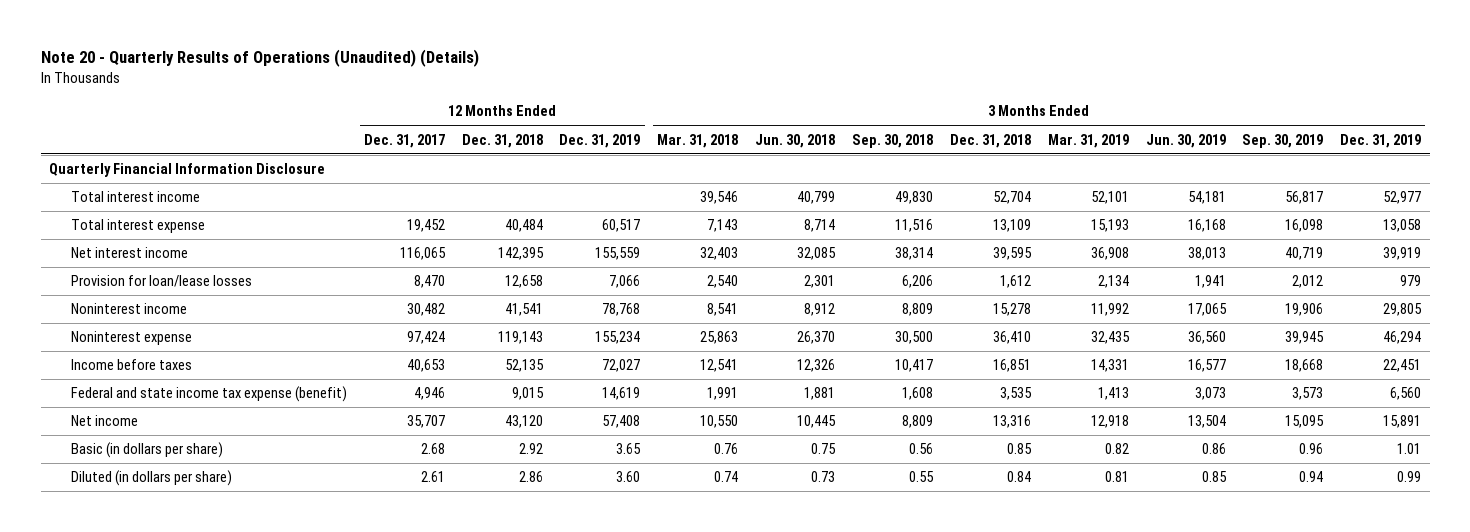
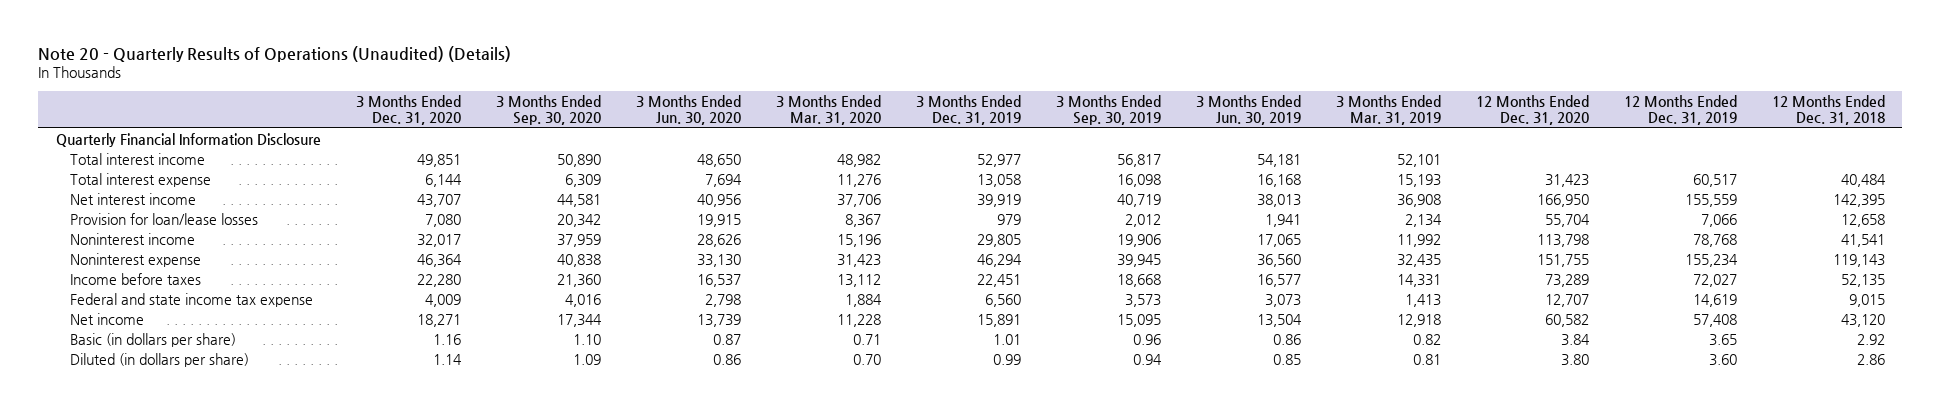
[363,133,445,148] Dec. 31, 2017 -> none
[657,133,739,148] Mar. 31, 2018 -> none
[755,133,836,148] Jun. 30, 2018 -> none
[851,133,933,148] Sep. 30, 2018 -> none
[949,133,1031,148] Dec. 31, 2018 -> none
none -> [355,94,461,126] 3 Months Ended Dec. 31, 2020
none -> [495,94,601,126] 3 Months Ended Sep. 30, 2020
none -> [635,94,741,126] 3 Months Ended Jun. 30, 2020
none -> [775,94,881,126] 3 Months Ended Mar. 31, 2020
none -> [1475,94,1589,126] 12 Months Ended Dec. 31, 2020
[70,386,347,403] Federal and state income tax expense (benefit) -> [70,292,314,307] Federal and state income tax expense

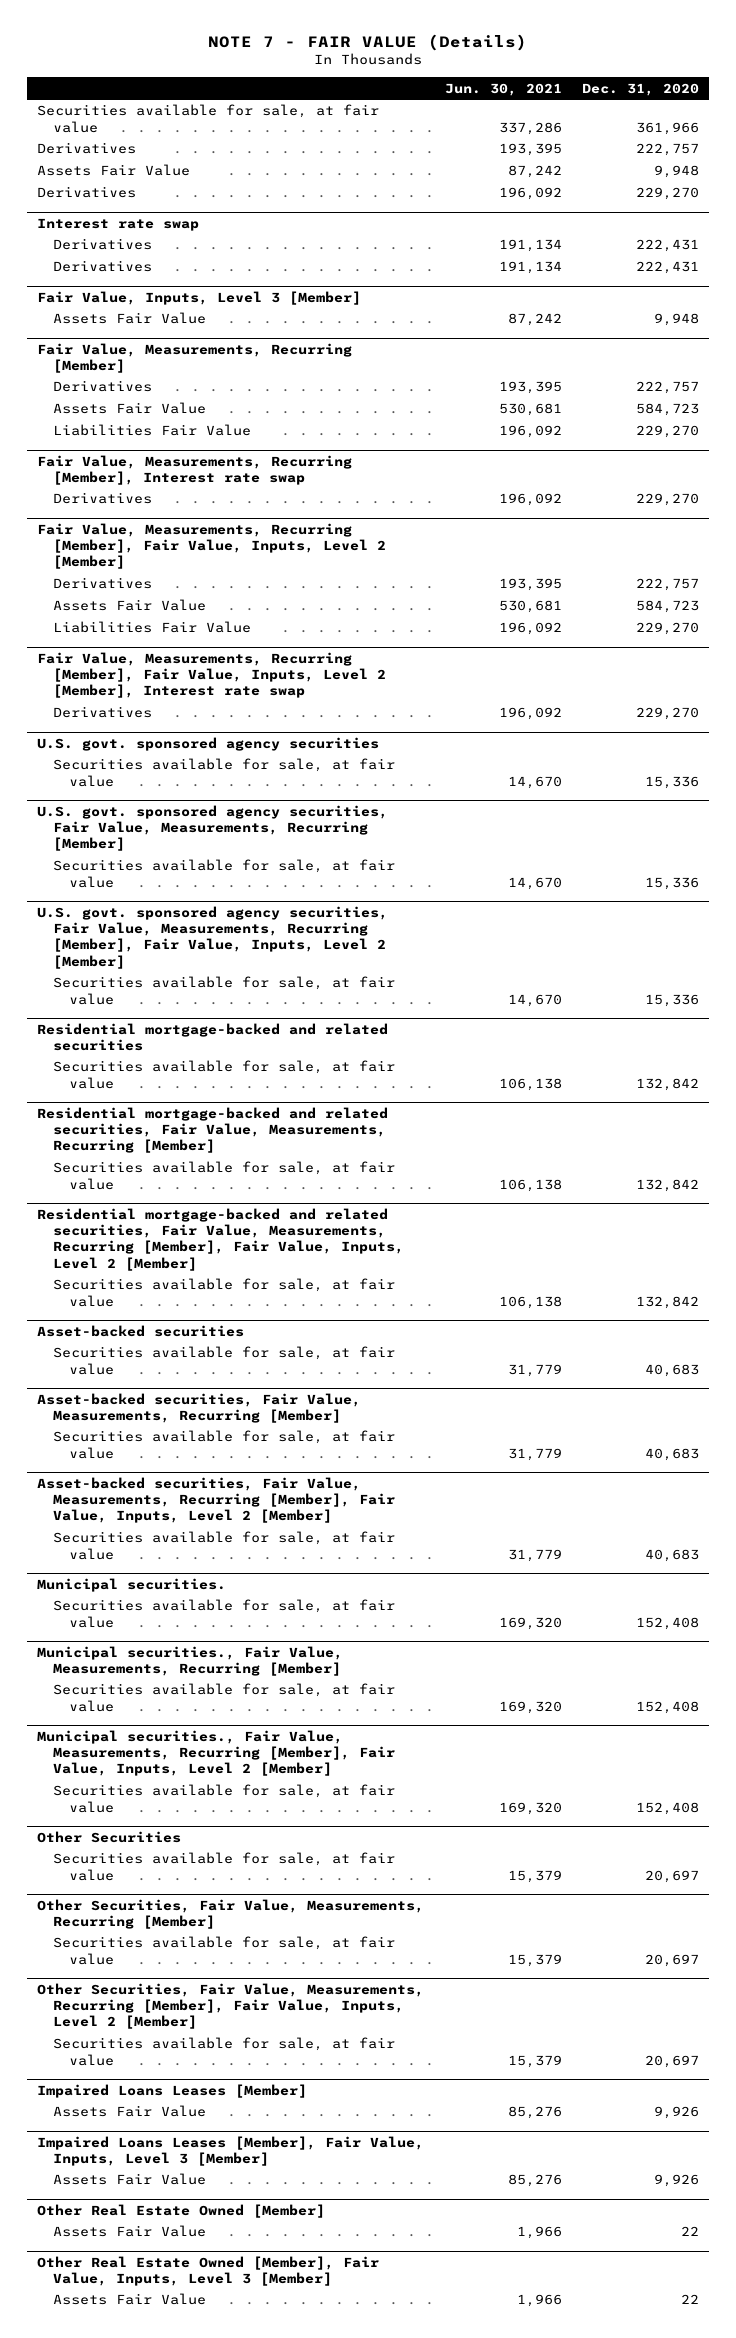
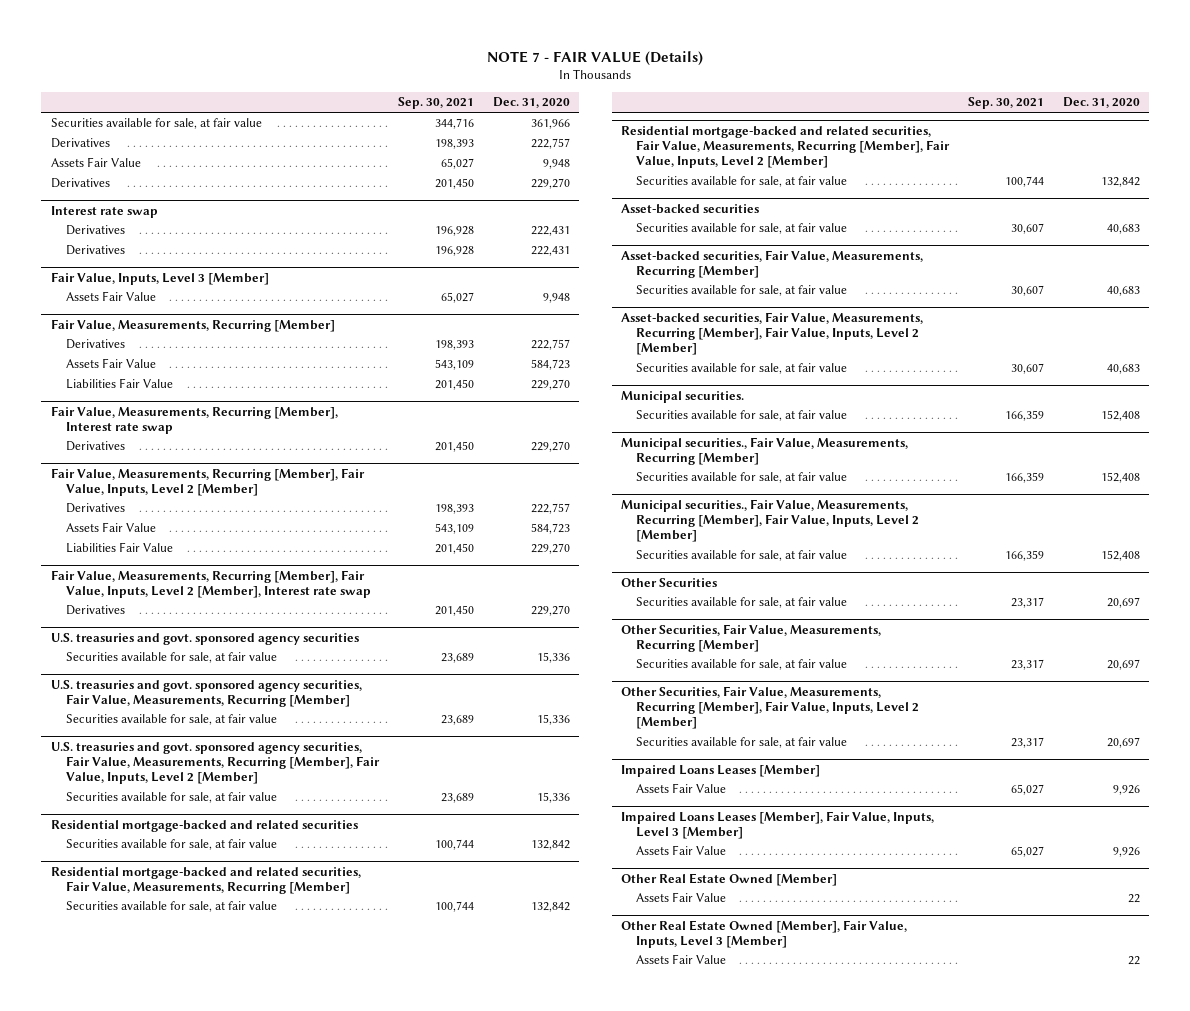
[444,82,562,96] Jun. 30, 2021 -> none
none -> [397,97,474,110] Sep. 30, 2021
[37,736,380,751] U.S. govt. sponsored agency securities -> [50,632,359,645] U.S. treasuries and govt. sponsored agency securities
[37,804,389,852] U.S. govt. sponsored agency securities, Fair Value, Measurements, Recurring [Member] -> [50,679,362,707] U.S. treasuries and govt. sponsored agency securities, Fair Value, Measurements, Recurring [Member]
[37,905,389,969] U.S. govt. sponsored agency securities, Fair Value, Measurements, Recurring [Member], Fair Value, Inputs, Level 2 [Member] -> [50,741,380,784] U.S. treasuries and govt. sponsored agency securities, Fair Value, Measurements, Recurring [Member], Fair Value, Inputs, Level 2 [Member]

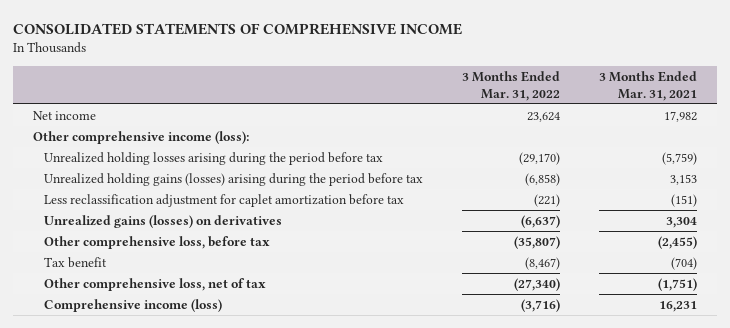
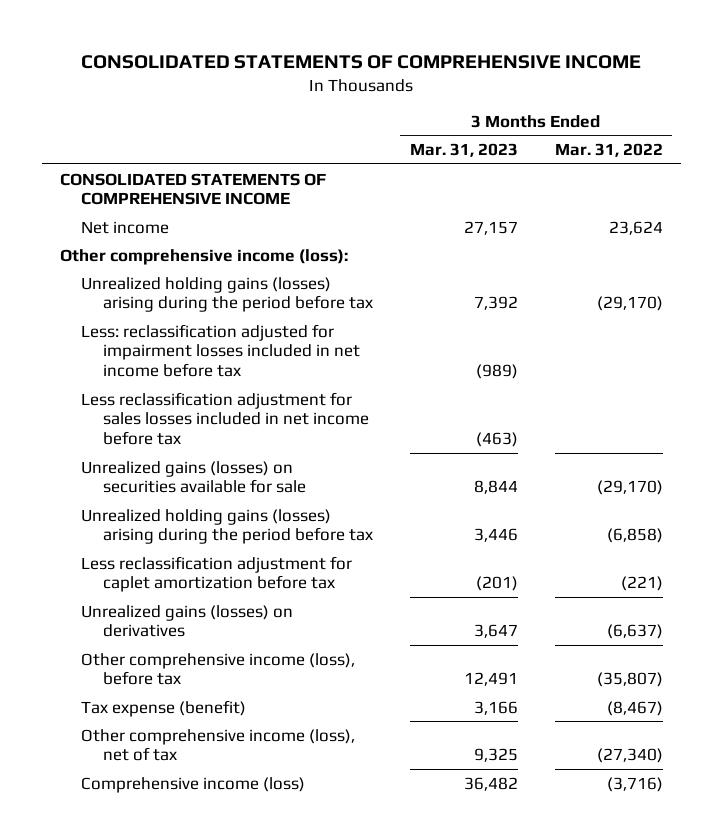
[599,71,698,101] 3 Months Ended Mar. 31, 2021 -> none
none -> [409,143,518,158] Mar. 31, 2023
none -> [60,172,327,206] CONSOLIDATED STATEMENTS OF COMPREHENSIVE INCOME
[43,152,383,166] Unrealized holding losses arising during the period before tax -> [81,276,373,313] Unrealized holding gains (losses) arising during the period before tax
none -> [81,323,360,378] Less: reclassification adjusted for impairment losses included in net income before tax
none -> [81,391,369,446] Less reclassification adjustment for sales losses included in net income before tax
none -> [81,460,306,494] Unrealized gains (losses) on securities available for sale
[43,236,270,250] Other comprehensive loss, before tax -> [81,652,356,686] Other comprehensive income (loss), before tax
[43,257,107,269] Tax benefit -> [81,699,247,717] Tax expense (benefit)
[43,278,266,292] Other comprehensive loss, net of tax -> [81,728,356,762] Other comprehensive income (loss), net of tax

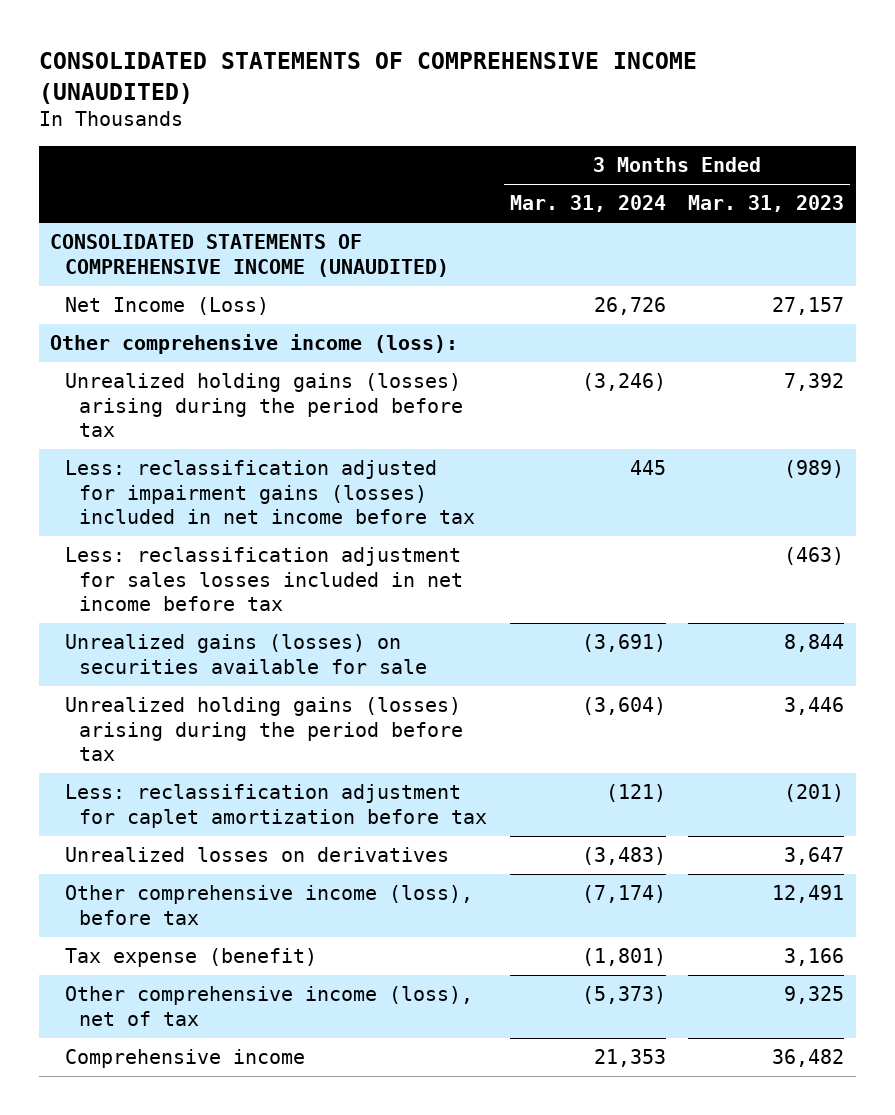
[81,55,642,70] CONSOLIDATED STATEMENTS OF COMPREHENSIVE INCOME -> [38,52,697,104] CONSOLIDATED STATEMENTS OF COMPREHENSIVE INCOME (UNAUDITED)
[554,143,663,158] Mar. 31, 2022 -> none
none -> [509,195,666,213] Mar. 31, 2024
[60,172,327,206] CONSOLIDATED STATEMENTS OF COMPREHENSIVE INCOME -> [50,234,449,277] CONSOLIDATED STATEMENTS OF COMPREHENSIVE INCOME (UNAUDITED)
[81,220,170,234] Net income -> [64,297,269,316] Net Income (Loss)
[81,323,360,378] Less: reclassification adjusted for impairment losses included in net income before tax -> [64,460,476,525] Less: reclassification adjusted for impairment gains (losses) included in net income before tax
[81,391,369,446] Less reclassification adjustment for sales losses included in net income before tax -> [64,547,464,612] Less: reclassification adjustment for sales losses included in net income before tax
[81,555,353,593] Less reclassification adjustment for caplet amortization before tax -> [64,784,488,828] Less: reclassification adjustment for caplet amortization before tax
[81,604,294,638] Unrealized gains (losses) on derivatives -> [64,847,449,863] Unrealized losses on derivatives
[81,776,306,793] Comprehensive income (loss) -> [64,1049,305,1069] Comprehensive income

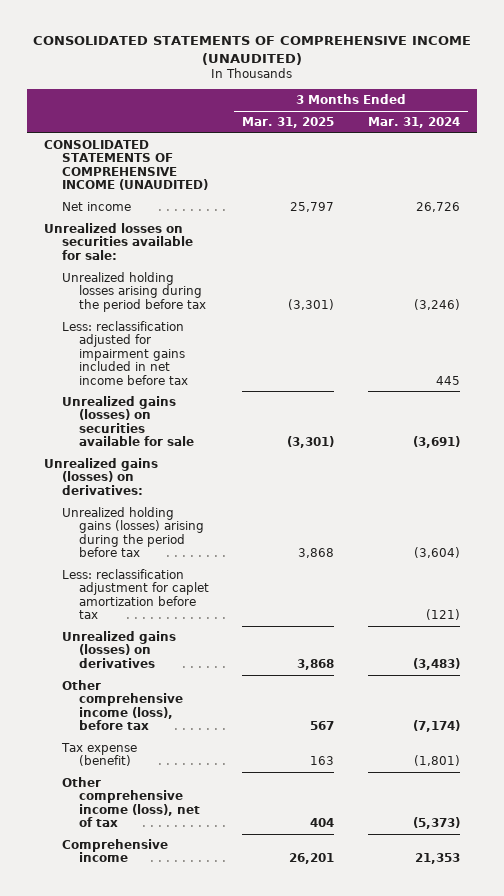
[688,195,845,213] Mar. 31, 2023 -> none
none -> [242,117,335,129] Mar. 31, 2025
[50,334,459,355] Other comprehensive income (loss): -> none
[64,547,464,612] Less: reclassification adjustment for sales losses included in net income before tax -> none
[64,297,269,316] Net Income (Loss) -> [61,202,131,212] Net income
none -> [44,223,193,260] Unrealized losses on securities available for sale:
[64,373,464,438] Unrealized holding gains (losses) arising during the period before tax -> [61,272,206,312] Unrealized holding losses arising during the period before tax
[64,460,476,525] Less: reclassification adjusted for impairment gains (losses) included in net income before tax -> [61,321,188,385] Less: reclassification adjusted for impairment gains included in net income before tax
none -> [44,458,159,495] Unrealized gains (losses) on derivatives:
[64,847,449,863] Unrealized losses on derivatives -> [61,631,176,668] Unrealized gains (losses) on derivatives

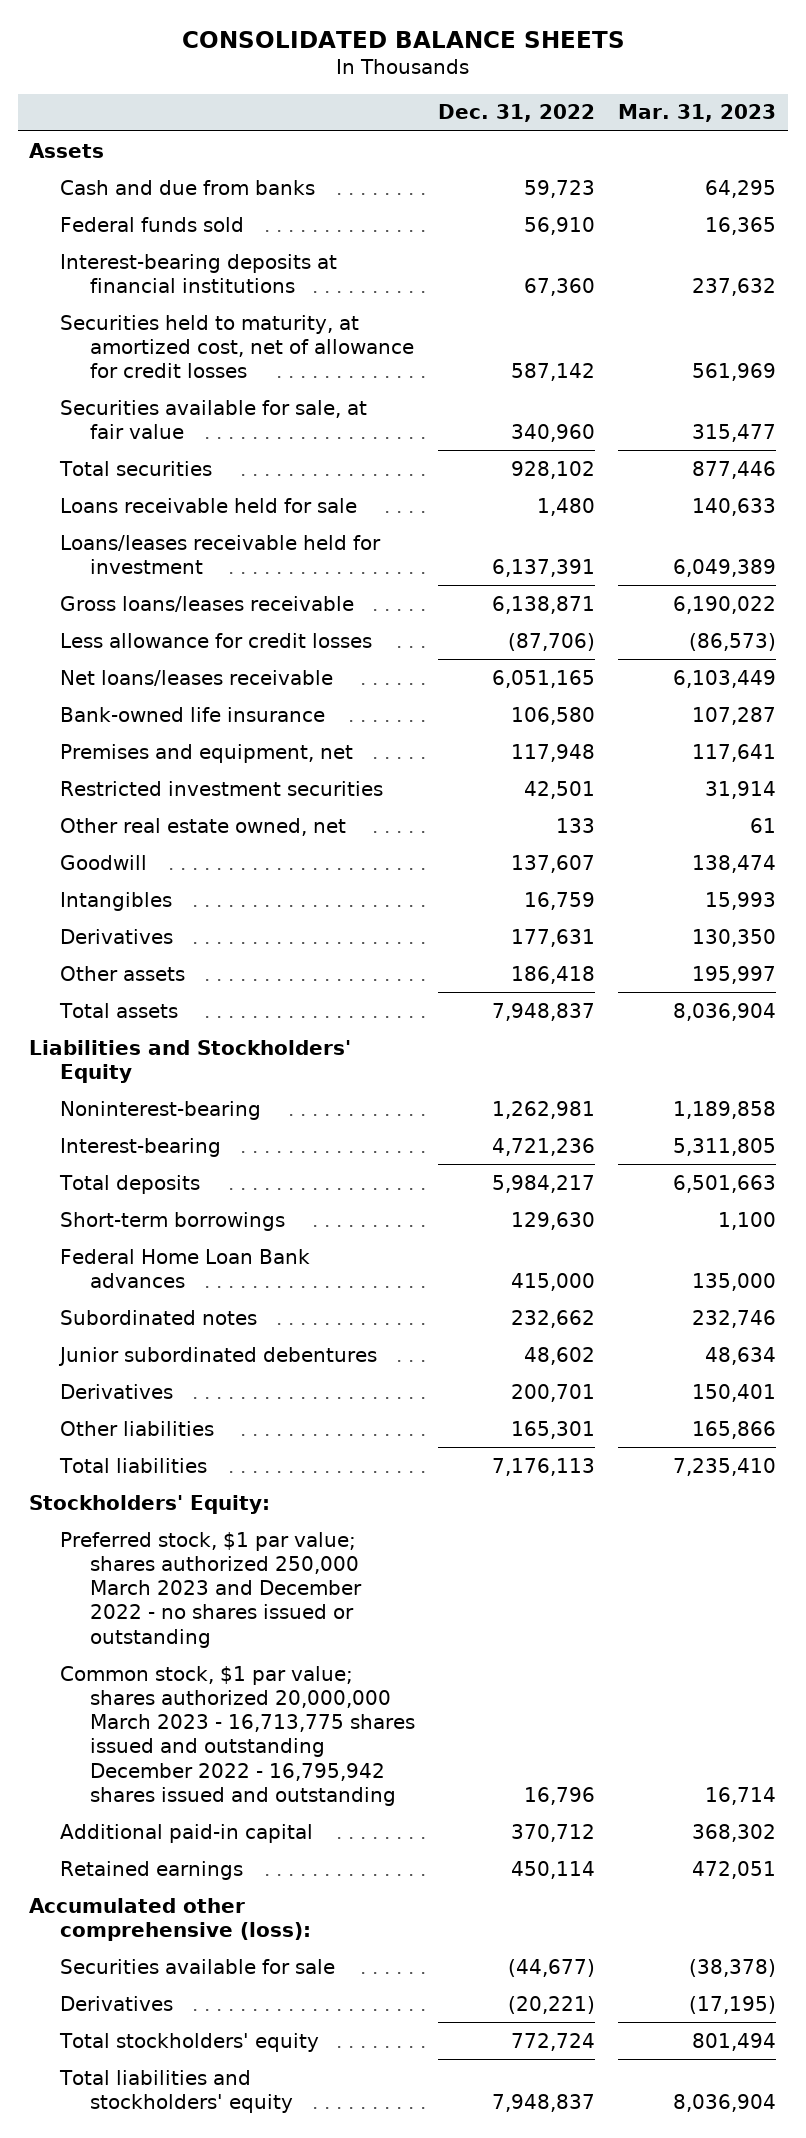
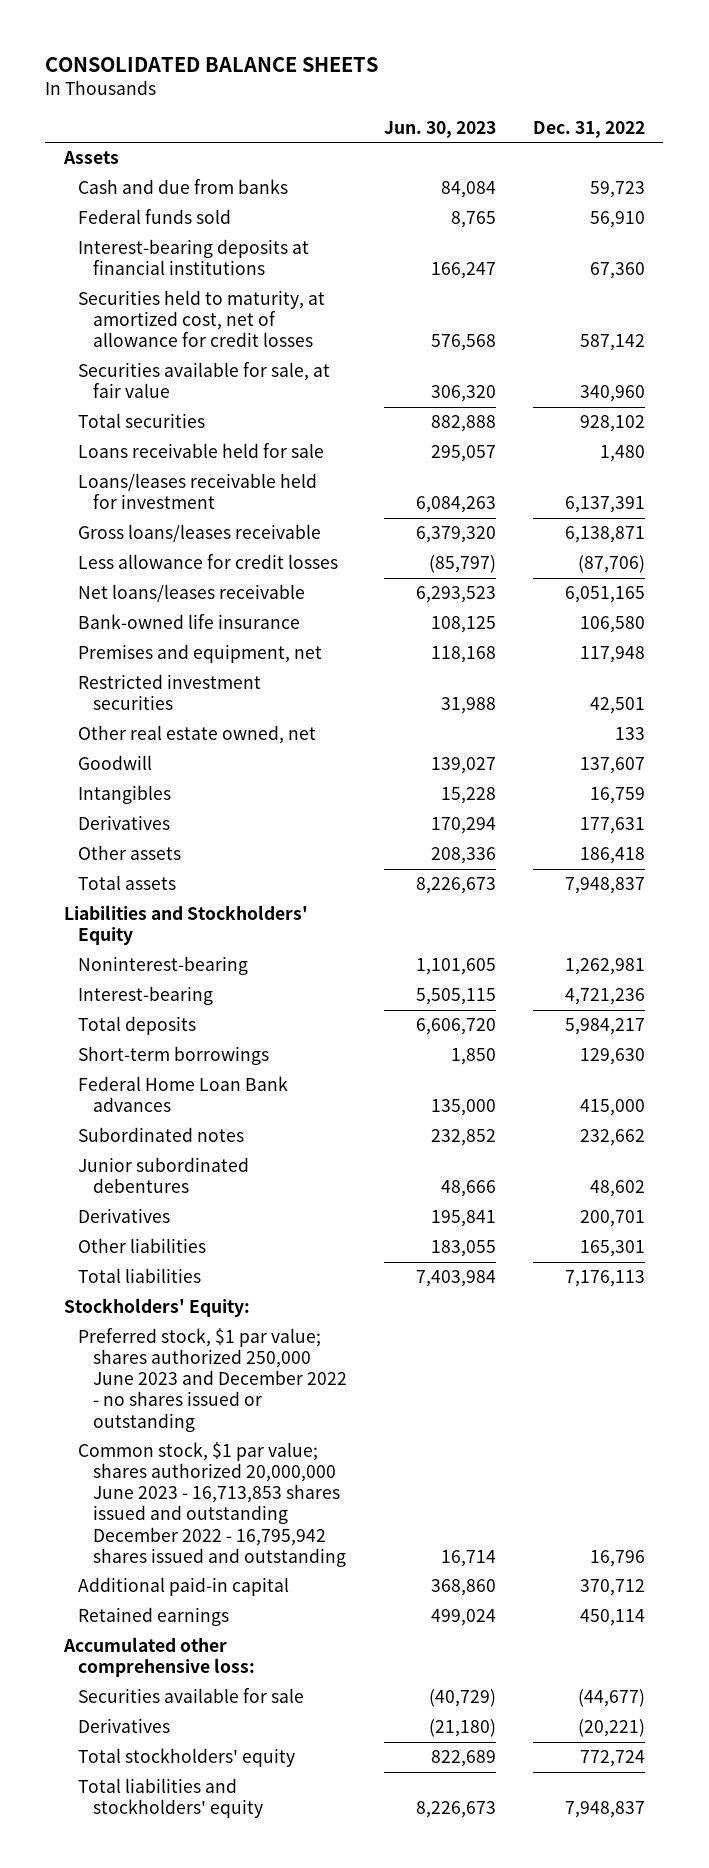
[618,104,777,123] Mar. 31, 2023 -> none
none -> [383,120,496,138] Jun. 30, 2023
[59,1531,362,1648] Preferred stock, $1 par value; shares authorized 250,000 March 2023 and December 2022 - no shares issued or outstanding -> [78,1328,347,1432] Preferred stock, $1 par value; shares authorized 250,000 June 2023 and December 2022 - no shares issued or outstanding
[59,1665,415,1806] Common stock, $1 par value; shares authorized 20,000,000 March 2023 - 16,713,775 shares issued and outstanding December 2022 - 16,795,942 shares issued and outstanding -> [78,1442,346,1567] Common stock, $1 par value; shares authorized 20,000,000 June 2023 - 16,713,853 shares issued and outstanding December 2022 - 16,795,942 shares issued and outstanding
[29,1897,311,1941] Accumulated other comprehensive (loss): -> [62,1637,256,1678] Accumulated other comprehensive loss:

